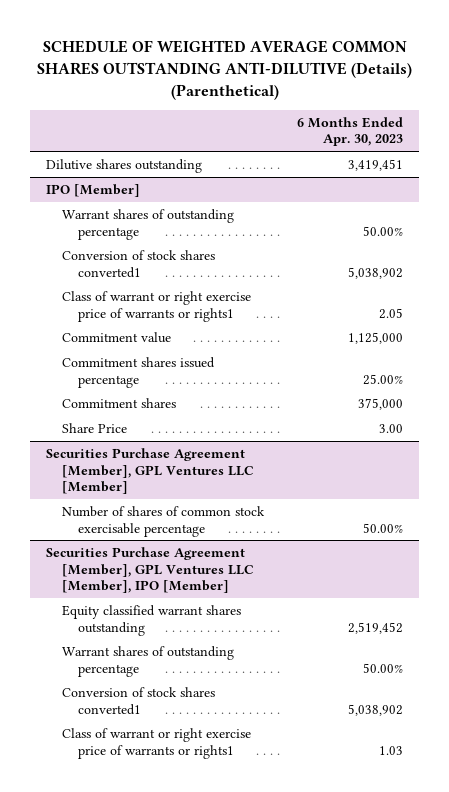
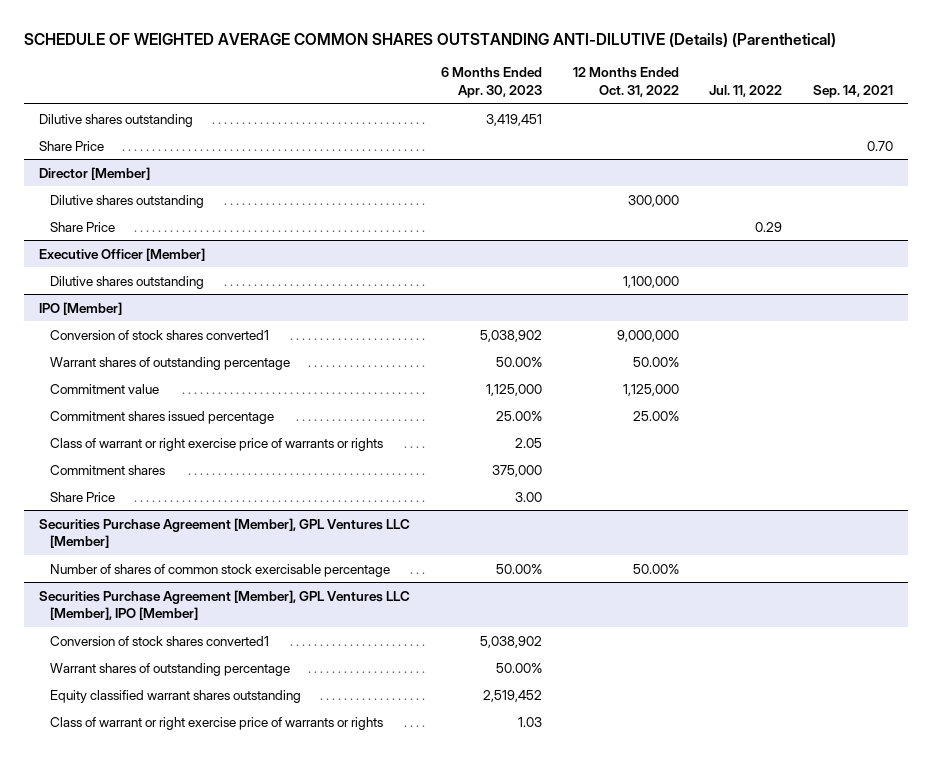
none -> [572,67,679,97] 12 Months Ended Oct. 31, 2022
none -> [709,84,783,97] Jul. 11, 2022
none -> [813,84,894,98] Sep. 14, 2021
none -> [38,140,104,151] Share Price
none -> [38,166,150,180] Director [Member]
none -> [49,194,204,208] Dilutive shares outstanding
none -> [49,221,115,232] Share Price
none -> [38,247,205,261] Executive Officer [Member]
none -> [49,275,204,289] Dilutive shares outstanding
[62,290,252,322] Class of warrant or right exercise price of warrants or rights1 -> none
[62,208,235,240] Warrant shares of outstanding percentage -> [49,356,290,370] Warrant shares of outstanding percentage
none -> [49,437,383,451] Class of warrant or right exercise price of warrants or rights
[62,645,235,677] Warrant shares of outstanding percentage -> [49,662,290,676] Warrant shares of outstanding percentage
[62,604,242,636] Equity classified warrant shares outstanding -> [49,689,301,703] Equity classified warrant shares outstanding
[62,727,252,759] Class of warrant or right exercise price of warrants or rights1 -> [49,716,383,730] Class of warrant or right exercise price of warrants or rights

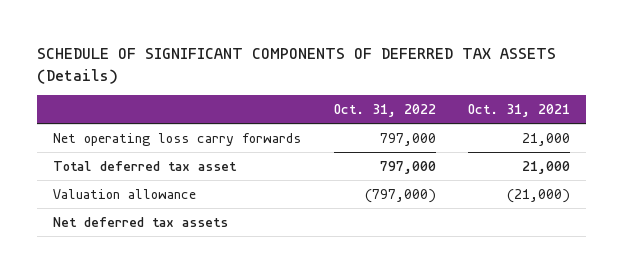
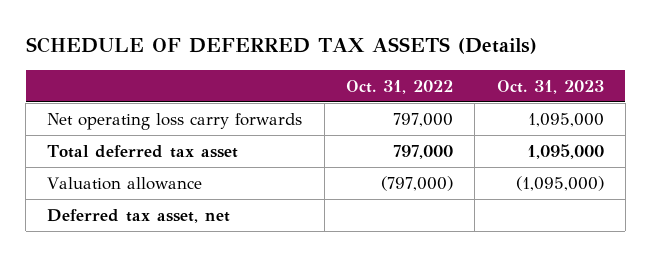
[37,48,557,85] SCHEDULE OF SIGNIFICANT COMPONENTS OF DEFERRED TAX ASSETS (Details) -> [25,37,537,55] SCHEDULE OF DEFERRED TAX ASSETS (Details)
[468,104,571,118] Oct. 31, 2021 -> none
none -> [496,79,604,94] Oct. 31, 2023
[53,216,229,227] Net deferred tax assets -> [47,209,231,224] Deferred tax asset, net

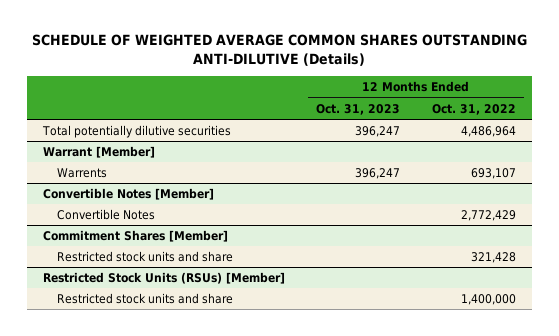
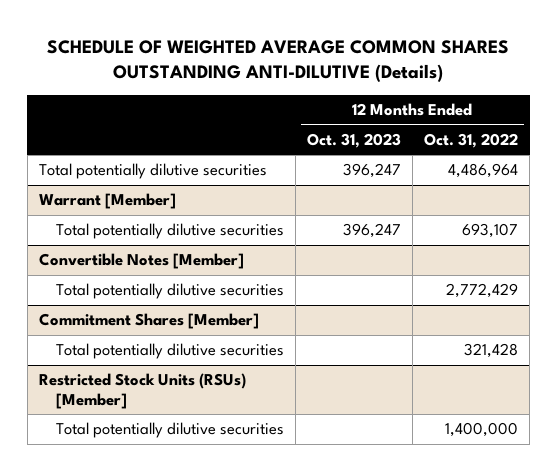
[56,168,107,179] Warrents -> [55,223,284,240] Total potentially dilutive securities
[56,209,155,221] Convertible Notes -> [55,283,284,300] Total potentially dilutive securities
[56,251,233,263] Restricted stock units and share -> [55,343,284,360] Total potentially dilutive securities
[56,293,233,305] Restricted stock units and share -> none
none -> [55,422,284,439] Total potentially dilutive securities

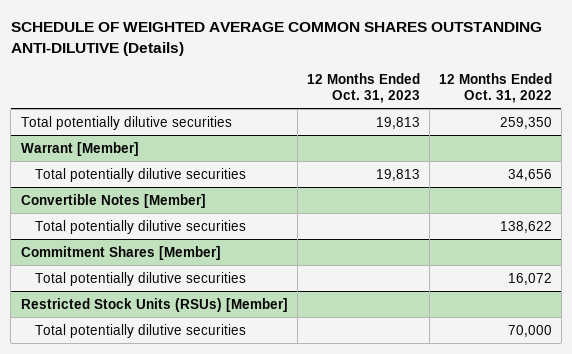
[342,163,401,179] 396,247 -> [375,116,420,129] 19,813
[448,163,519,179] 4,486,964 -> [499,116,552,129] 259,350
[342,223,401,239] 396,247 -> [375,168,420,181] 19,813
[462,223,519,239] 693,107 -> [507,168,552,181] 34,656
[446,283,519,299] 2,772,429 -> [499,220,552,233] 138,622
[464,343,519,359] 321,428 -> [507,272,552,285] 16,072
[445,422,519,438] 1,400,000 -> [507,324,552,337] 70,000

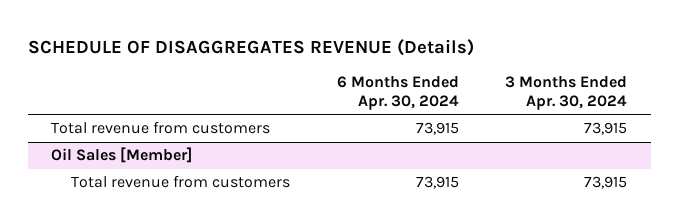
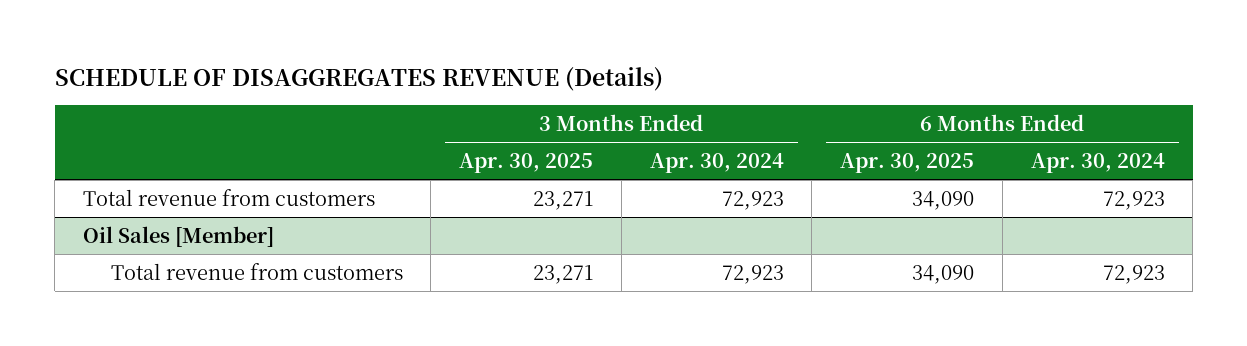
none -> [459,152,594,173] Apr. 30, 2025
none -> [840,152,975,173] Apr. 30, 2025
[415,122,459,136] 73,915 -> [1102,190,1165,210] 72,923
[584,122,628,136] 73,915 -> [721,190,784,210] 72,923
[415,176,459,190] 73,915 -> [1102,264,1165,284] 72,923
[584,176,628,190] 73,915 -> [721,264,784,284] 72,923

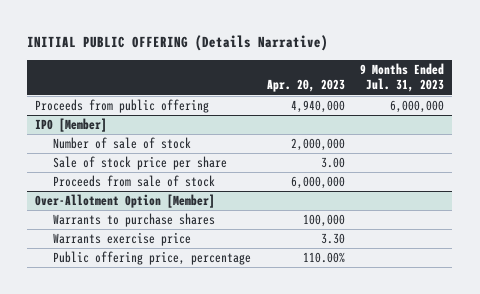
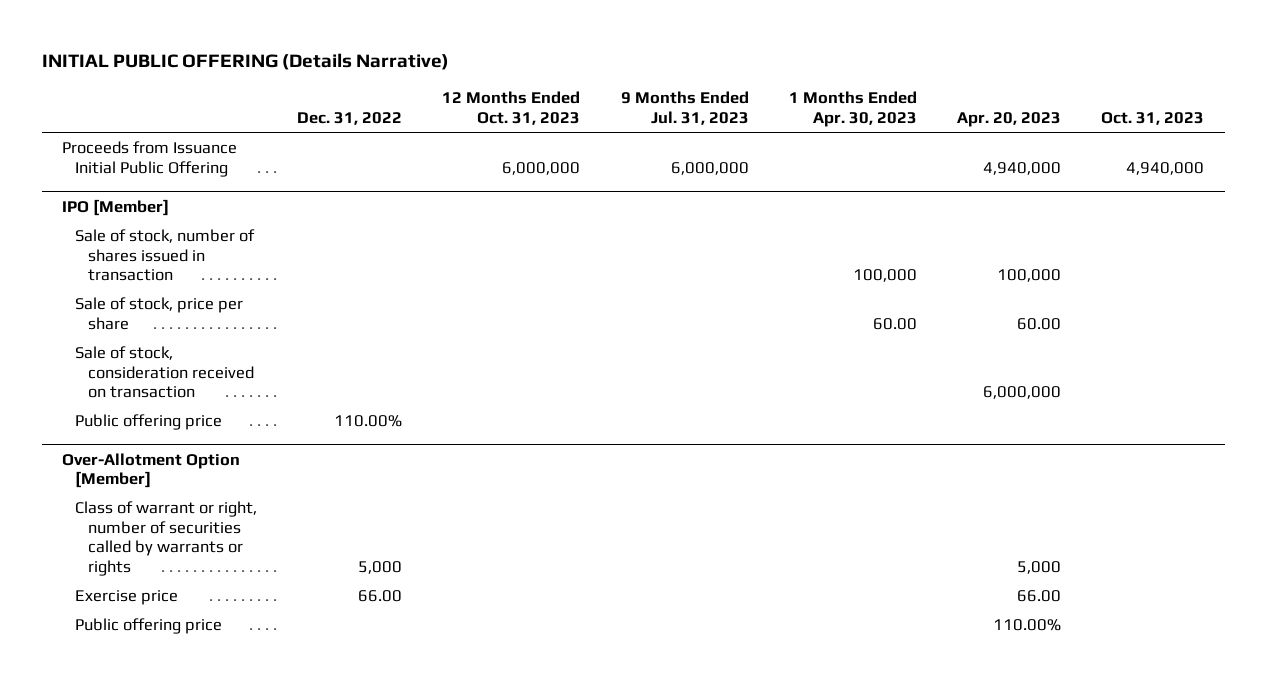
none -> [297,112,403,126] Dec. 31, 2022
none -> [442,91,581,126] 12 Months Ended Oct. 31, 2023
none -> [788,91,917,128] 1 Months Ended Apr. 30, 2023
none -> [1101,112,1205,126] Oct. 31, 2023
[35,99,210,114] Proceeds from public offering -> [61,140,237,177] Proceeds from Issuance Initial Public Offering
[52,137,191,150] Number of sale of stock -> [74,228,255,282] Sale of stock, number of shares issued in transaction
[290,138,345,152] 2,000,000 -> [997,269,1062,283] 100,000
[52,156,227,171] Sale of stock price per share -> [74,296,243,330] Sale of stock, price per share
[320,157,345,169] 3.00 -> [1017,317,1062,330] 60.00
[52,175,215,188] Proceeds from sale of stock -> [74,345,254,399] Sale of stock, consideration received on transaction
none -> [74,413,222,430] Public offering price
[52,213,215,228] Warrants to purchase shares -> none
none -> [74,500,257,577] Class of warrant or right, number of securities called by warrants or rights
[52,232,191,247] Warrants exercise price -> [74,589,178,605] Exercise price
[320,233,345,245] 3.30 -> [1017,589,1062,602] 66.00
[52,251,251,266] Public offering price, percentage -> [74,617,222,634] Public offering price

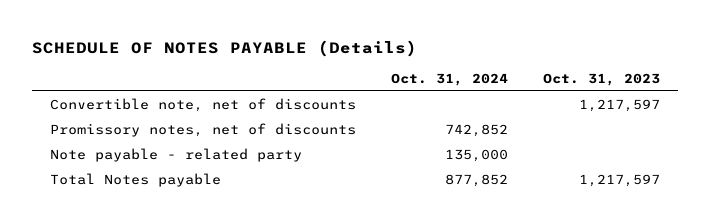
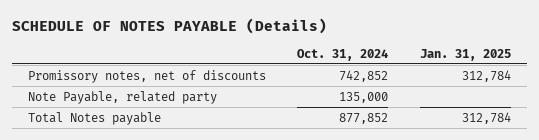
[543,73,661,87] Oct. 31, 2023 -> none
none -> [420,48,512,61] Jan. 31, 2025
[49,97,356,112] Convertible note, net of discounts -> none
[49,147,302,162] Note payable - related party -> [27,90,217,104] Note Payable, related party

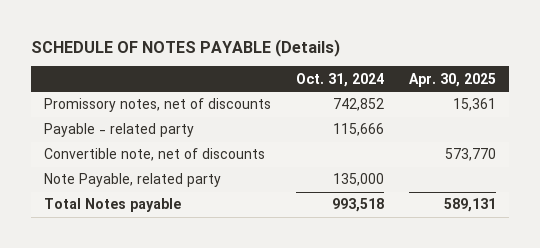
[420,48,512,61] Jan. 31, 2025 -> none
none -> [409,72,497,87] Apr. 30, 2025
none -> [43,123,194,138] Payable - related party
none -> [43,148,265,162] Convertible note, net of discounts
[339,112,389,124] 877,852 -> [332,198,385,213] 993,518

